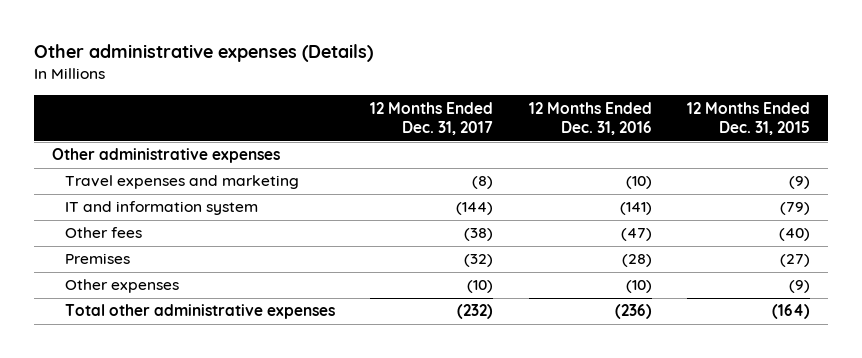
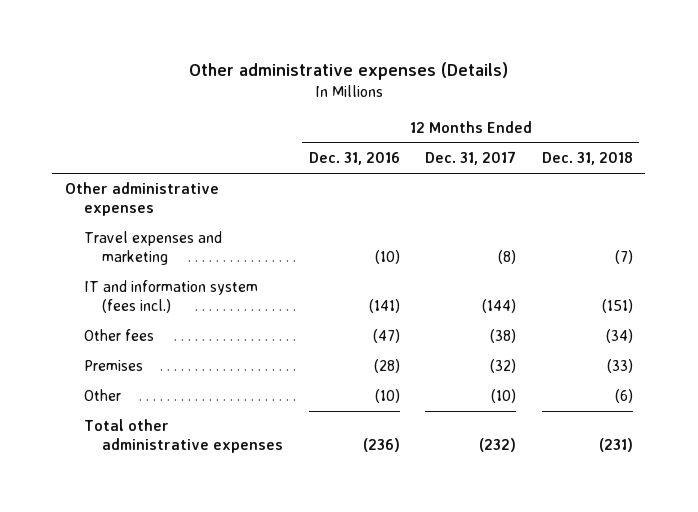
[687,101,811,136] 12 Months Ended Dec. 31, 2015 -> none
none -> [541,152,633,166] Dec. 31, 2018
[65,201,259,216] IT and information system -> [83,280,258,314] IT and information system (fees incl.)
[65,279,180,294] Other expenses -> [83,389,121,402] Other

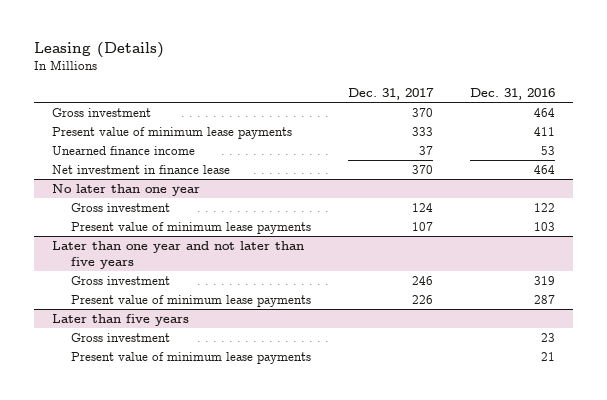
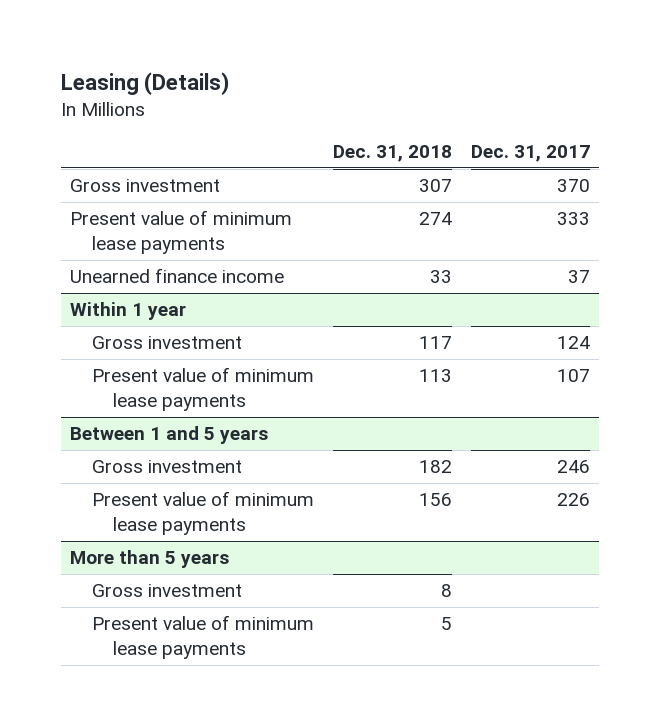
[469,87,555,100] Dec. 31, 2016 -> none
none -> [332,145,452,163] Dec. 31, 2018
[52,165,231,175] Net investment in finance lease -> none
[52,184,201,197] No later than one year -> [70,302,187,321] Within 1 year
[52,241,305,269] Later than one year and not later than five years -> [70,426,269,445] Between 1 and 5 years
[52,314,190,327] Later than five years -> [70,550,230,569] More than 5 years

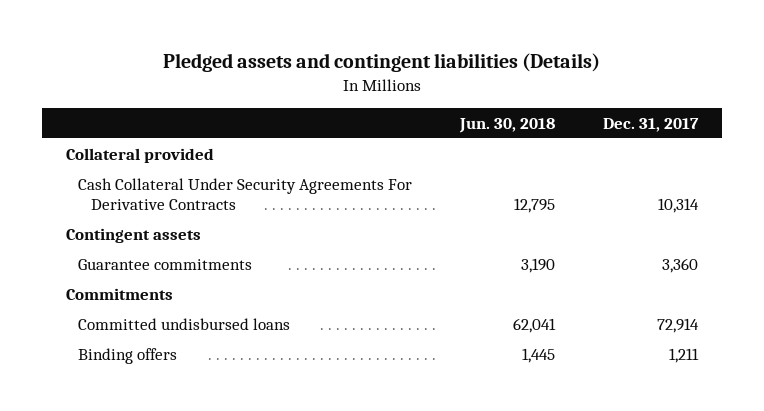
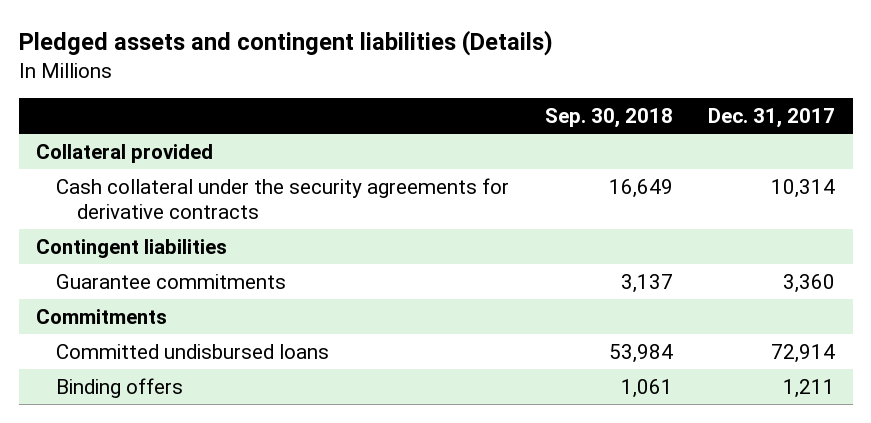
[459,117,556,133] Jun. 30, 2018 -> none
none -> [544,107,673,128] Sep. 30, 2018
[65,227,201,243] Contingent assets -> none
[78,177,413,211] Cash Collateral Under Security Agreements For Derivative Contracts -> [56,177,510,220] Cash collateral under the security agreements for derivative contracts
none -> [36,238,228,258] Contingent liabilities

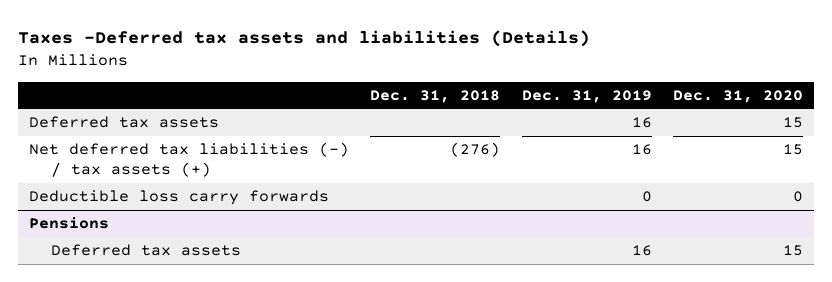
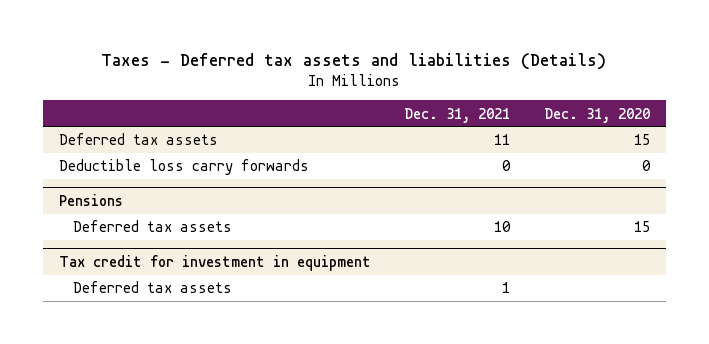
[18,30,591,48] Taxes -Deferred tax assets and liabilities (Details) -> [101,52,607,70] Taxes - Deferred tax assets and liabilities (Details)
[370,89,501,103] Dec. 31, 2018 -> none
[521,89,652,103] Dec. 31, 2019 -> none
none -> [404,107,511,123] Dec. 31, 2021
[28,142,349,178] Net deferred tax liabilities (-) / tax assets (+) -> none
none -> [59,255,372,272] Tax credit for investment in equipment
none -> [72,281,232,294] Deferred tax assets

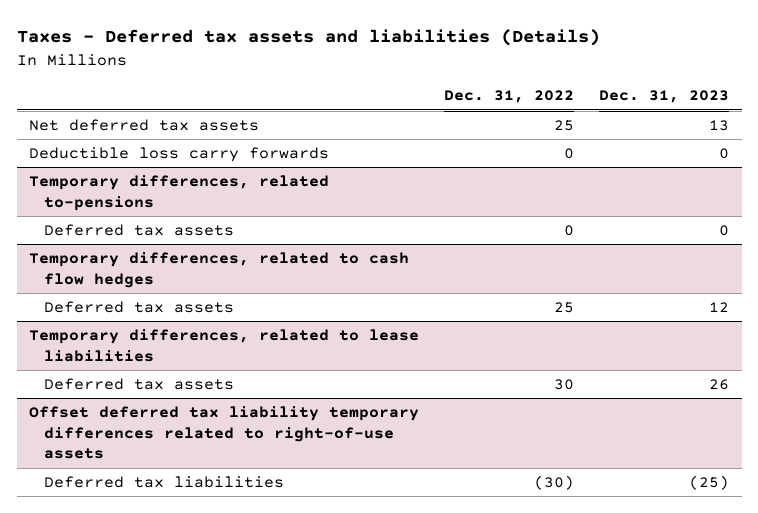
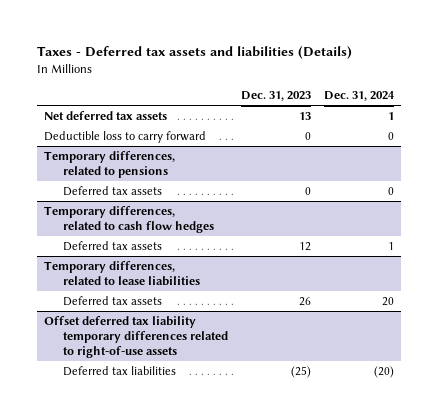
[444,90,575,104] Dec. 31, 2022 -> none
none -> [324,91,396,102] Dec. 31, 2024
[29,146,330,162] Deductible loss carry forwards -> [43,131,206,144] Deductible loss to carry forward
[29,174,330,211] Temporary differences, related to-pensions -> [43,151,175,179] Temporary differences, related to pensions

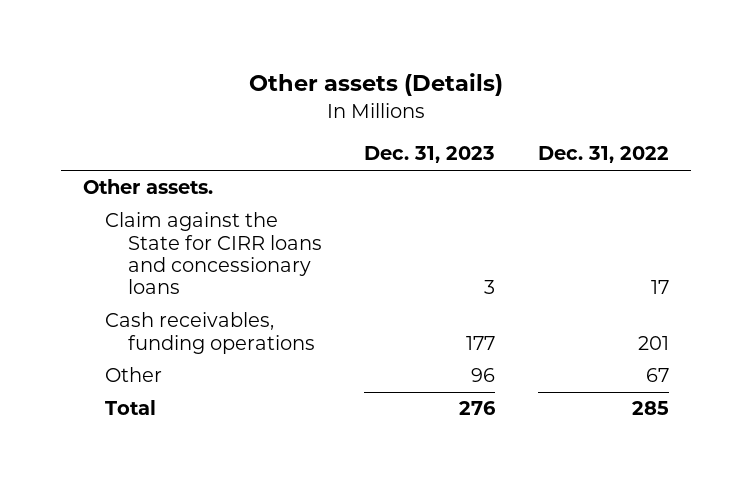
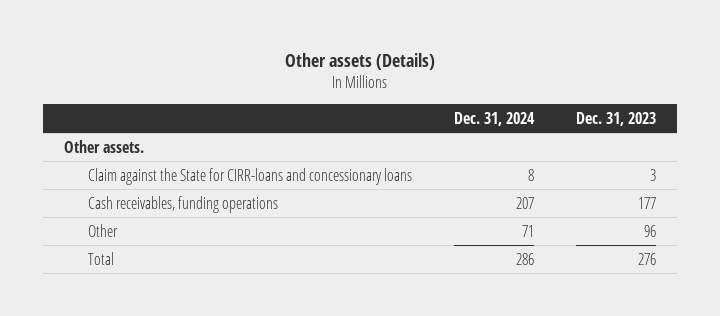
[538,146,670,164] Dec. 31, 2022 -> none
none -> [453,111,535,126] Dec. 31, 2024
[105,212,322,295] Claim against the State for CIRR loans and concessionary loans -> [87,167,412,185] Claim against the State for CIRR-loans and concessionary loans

